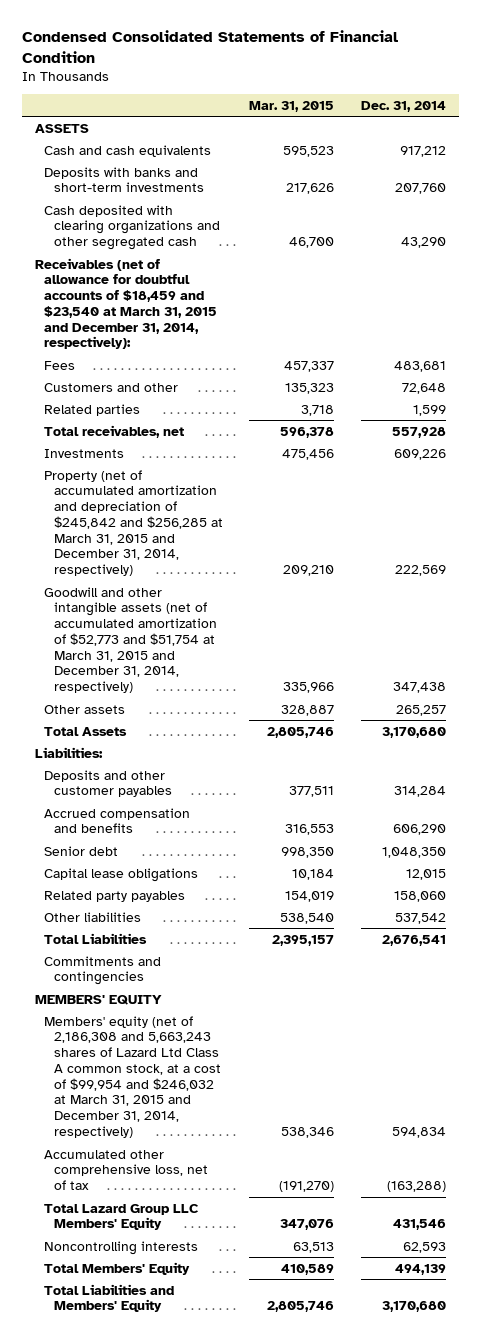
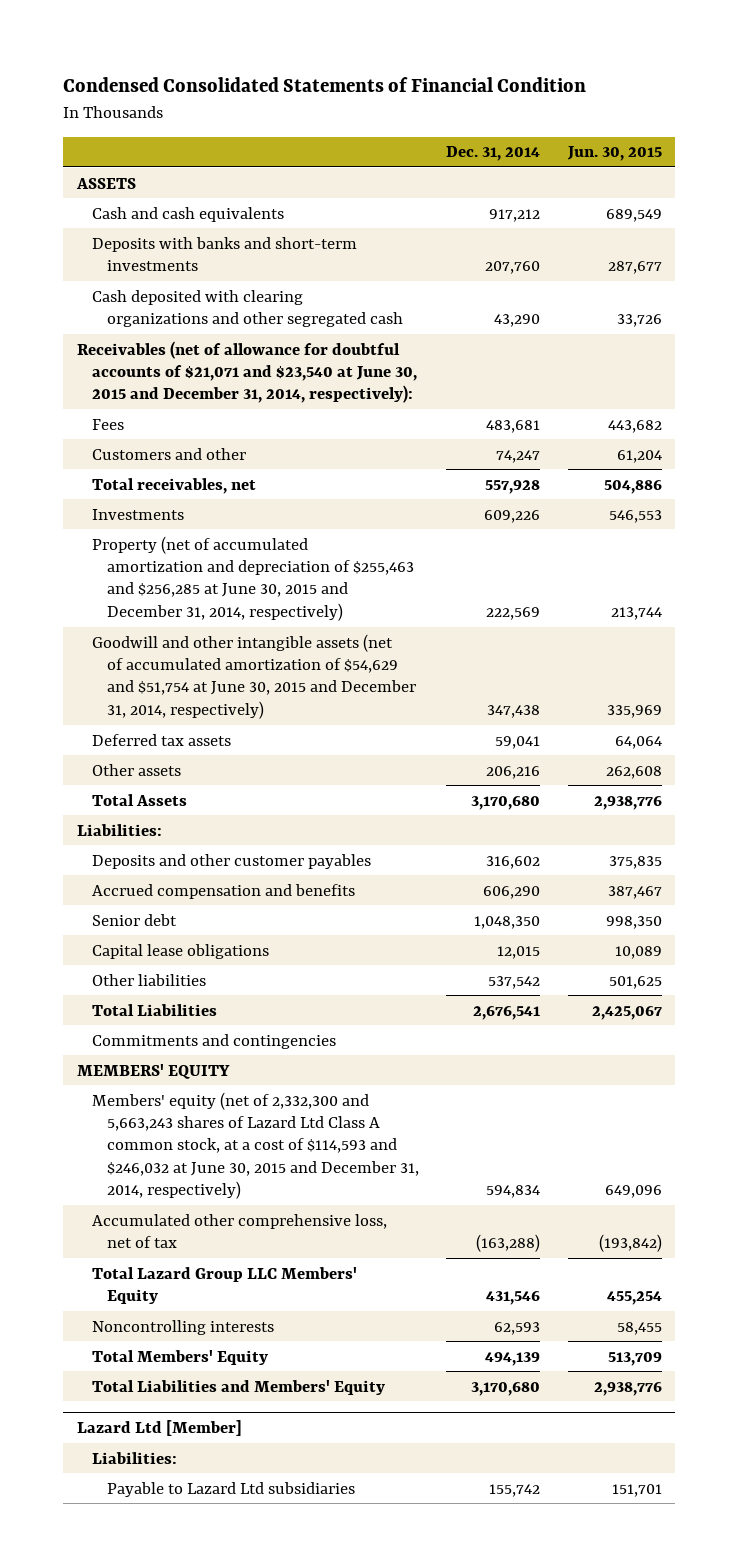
[249,100,335,112] Mar. 31, 2015 -> none
none -> [566,146,662,162] Jun. 30, 2015
[34,257,218,350] Receivables (net of allowance for doubtful accounts of $18,459 and $23,540 at March 31, 2015 and December 31, 2014, respectively): -> [76,340,418,404] Receivables (net of allowance for doubtful accounts of $21,071 and $23,540 at June 30, 2015 and December 31, 2014, respectively):
[44,403,141,416] Related parties -> none
[401,382,446,394] 72,648 -> [496,449,541,463] 74,247
[44,469,223,577] Property (net of accumulated amortization and depreciation of $245,842 and $256,285 at March 31, 2015 and December 31, 2014, respectively) -> [92,535,415,621] Property (net of accumulated amortization and depreciation of $255,463 and $256,285 at June 30, 2015 and December 31, 2014, respectively)
[44,586,217,694] Goodwill and other intangible assets (net of accumulated amortization of $52,773 and $51,754 at March 31, 2015 and December 31, 2014, respectively) -> [92,633,417,719] Goodwill and other intangible assets (net of accumulated amortization of $54,629 and $51,754 at June 30, 2015 and December 31, 2014, respectively)
none -> [92,733,232,746] Deferred tax assets
[395,704,446,716] 265,257 -> [486,765,541,779] 206,216
[393,786,446,798] 314,284 -> [486,855,541,869] 316,602
[44,890,186,902] Related party payables -> none
[44,1015,221,1138] Members' equity (net of 2,186,308 and 5,663,243 shares of Lazard Ltd Class A common stock, at a cost of $99,954 and $246,032 at March 31, 2015 and December 31, 2014, respectively) -> [92,1091,420,1200] Members' equity (net of 2,332,300 and 5,663,243 shares of Lazard Ltd Class A common stock, at a cost of $114,593 and $246,032 at June 30, 2015 and December 31, 2014, respectively)
none -> [76,1419,242,1436] Lazard Ltd [Member]
none -> [92,1451,178,1464] Liabilities:
none -> [107,1481,356,1497] Payable to Lazard Ltd subsidiaries

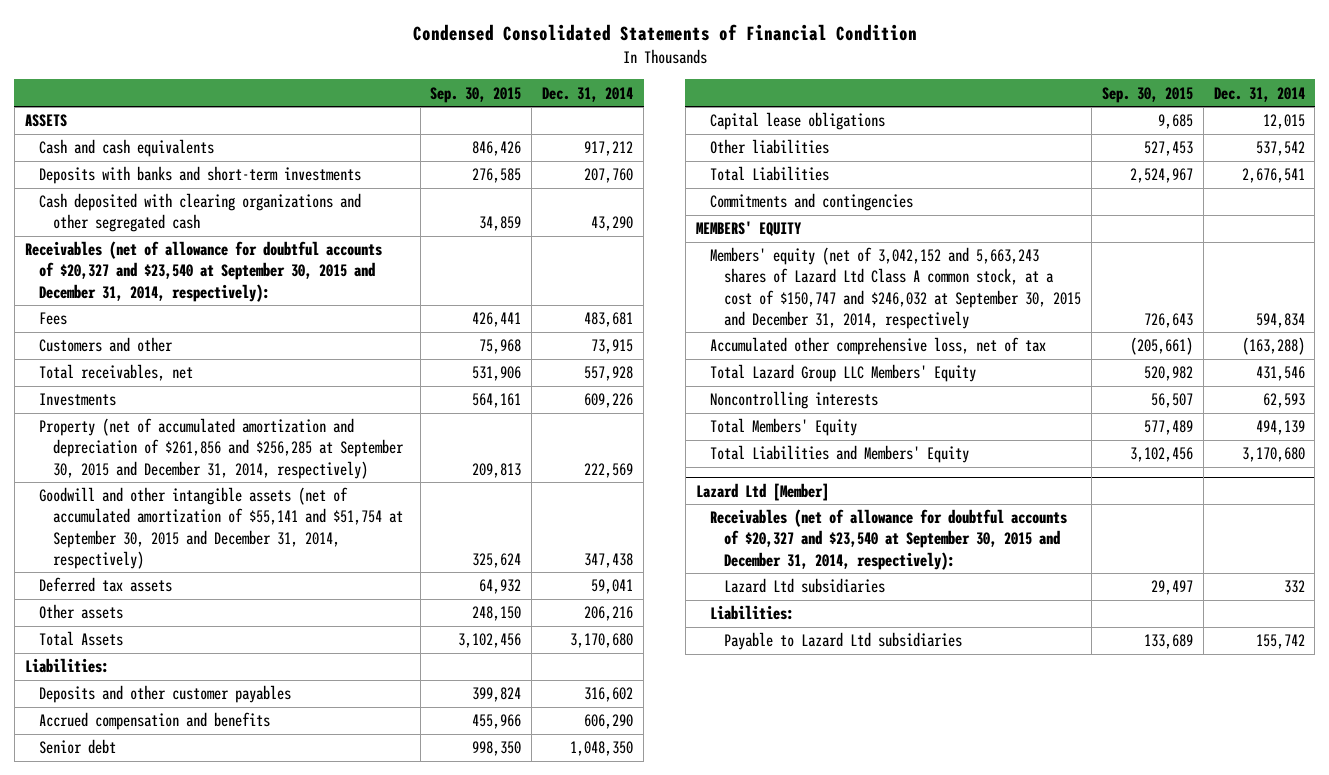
[566,146,662,162] Jun. 30, 2015 -> none
none -> [430,86,522,103] Sep. 30, 2015
[76,340,418,404] Receivables (net of allowance for doubtful accounts of $21,071 and $23,540 at June 30, 2015 and December 31, 2014, respectively): -> [24,241,382,302] Receivables (net of allowance for doubtful accounts of $20,327 and $23,540 at September 30, 2015 and December 31, 2014, respectively):
[496,449,541,463] 74,247 -> [591,339,634,355] 73,915
[92,535,415,621] Property (net of accumulated amortization and depreciation of $255,463 and $256,285 at June 30, 2015 and December 31, 2014, respectively) -> [38,418,404,479] Property (net of accumulated amortization and depreciation of $261,856 and $256,285 at September 30, 2015 and December 31, 2014, respectively)
[92,633,417,719] Goodwill and other intangible assets (net of accumulated amortization of $54,629 and $51,754 at June 30, 2015 and December 31, 2014, respectively) -> [38,487,403,569] Goodwill and other intangible assets (net of accumulated amortization of $55,141 and $51,754 at September 30, 2015 and December 31, 2014, respectively)
[92,1091,420,1200] Members' equity (net of 2,332,300 and 5,663,243 shares of Lazard Ltd Class A common stock, at a cost of $114,593 and $246,032 at June 30, 2015 and December 31, 2014, respectively) -> [709,247,1082,329] Members' equity (net of 3,042,152 and 5,663,243 shares of Lazard Ltd Class A common stock, at a cost of $150,747 and $246,032 at September 30, 2015 and December 31, 2014, respectively
none -> [709,509,1067,570] Receivables (net of allowance for doubtful accounts of $20,327 and $23,540 at September 30, 2015 and December 31, 2014, respectively):
none -> [724,578,886,594] Lazard Ltd subsidiaries

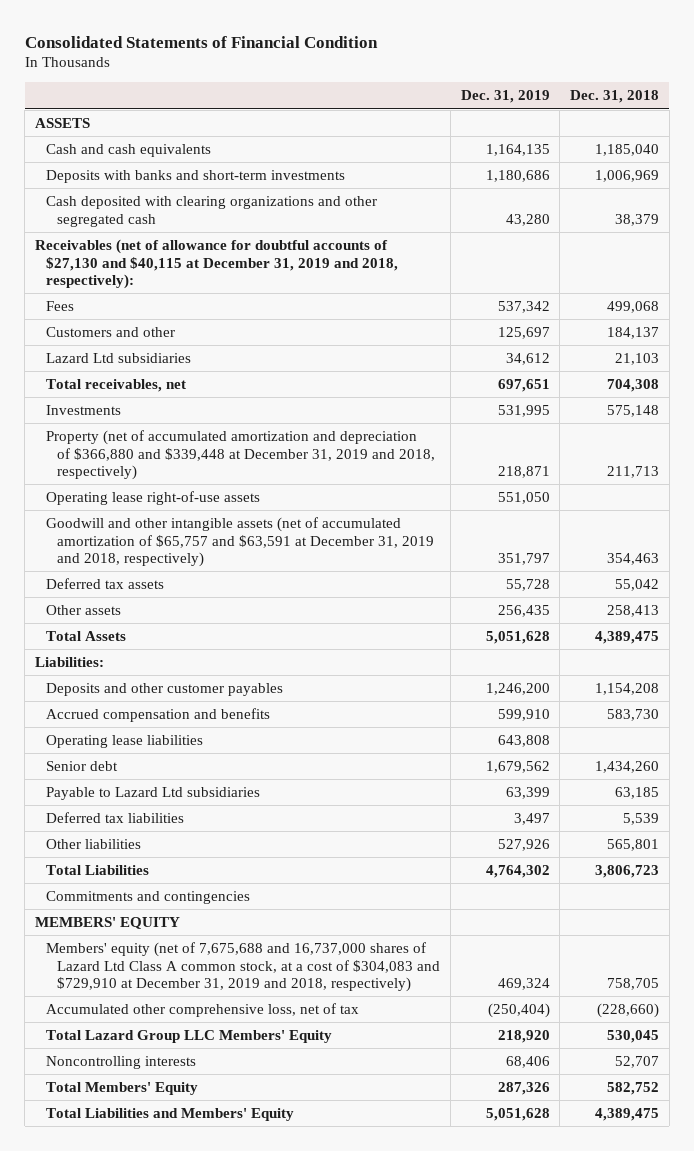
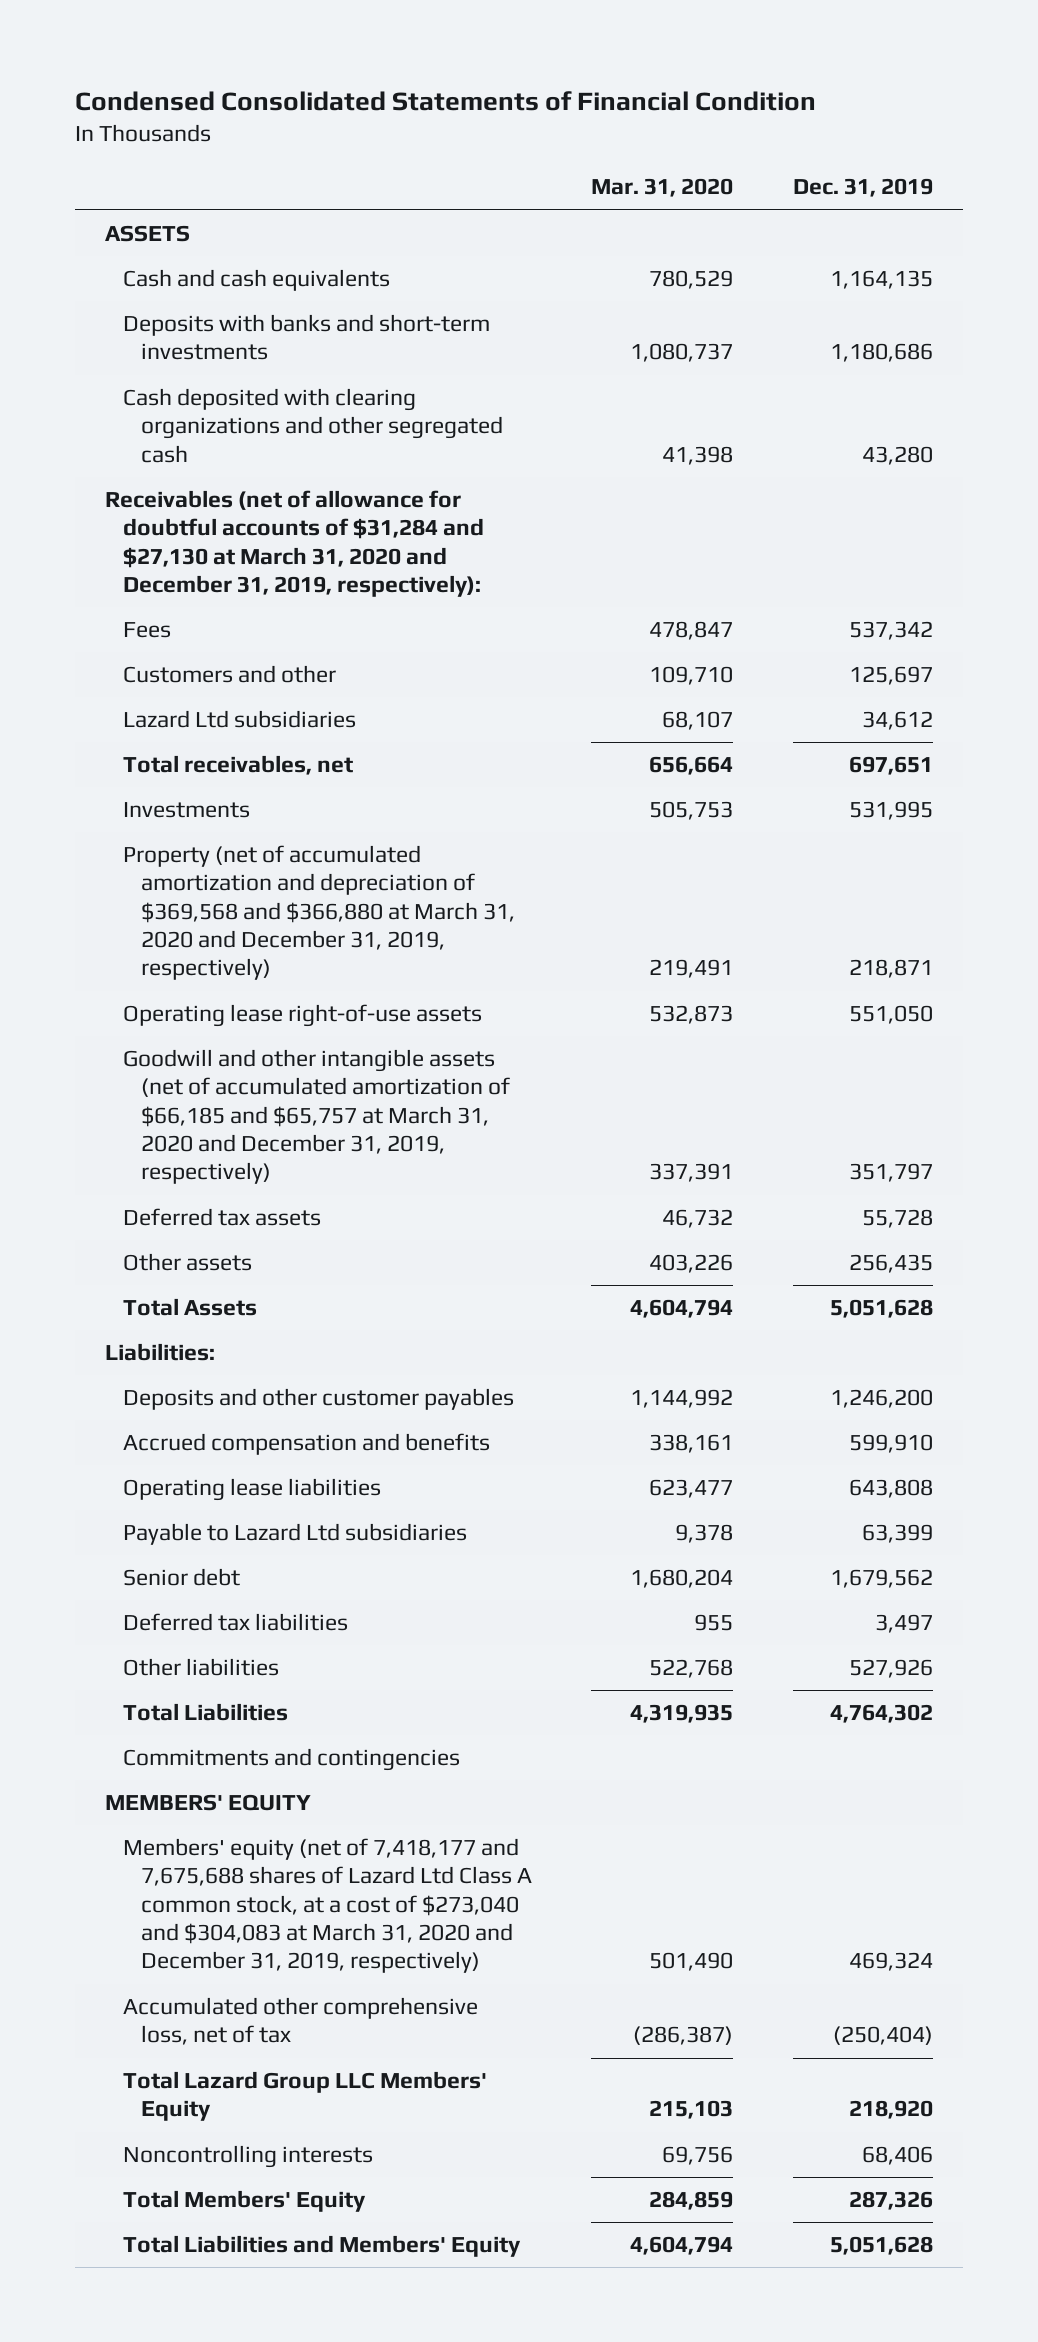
[24,35,378,48] Consolidated Statements of Financial Condition -> [74,91,816,112] Condensed Consolidated Statements of Financial Condition
[570,90,660,104] Dec. 31, 2018 -> none
none -> [591,178,734,198] Mar. 31, 2020
[34,238,398,290] Receivables (net of allowance for doubtful accounts of $27,130 and $40,115 at December 31, 2019 and 2018, respectively): -> [104,490,484,598] Receivables (net of allowance for doubtful accounts of $31,284 and $27,130 at March 31, 2020 and December 31, 2019, respectively):
[45,429,435,481] Property (net of accumulated amortization and depreciation of $366,880 and $339,448 at December 31, 2019 and 2018, respectively) -> [122,845,515,981] Property (net of accumulated amortization and depreciation of $369,568 and $366,880 at March 31, 2020 and December 31, 2019, respectively)
[45,516,434,568] Goodwill and other intangible assets (net of accumulated amortization of $65,757 and $63,591 at December 31, 2019 and 2018, respectively) -> [122,1049,510,1185] Goodwill and other intangible assets (net of accumulated amortization of $66,185 and $65,757 at March 31, 2020 and December 31, 2019, respectively)
[45,760,118,771] Senior debt -> [122,1568,240,1587] Senior debt
[45,941,440,993] Members' equity (net of 7,675,688 and 16,737,000 shares of Lazard Ltd Class A common stock, at a cost of $304,083 and $729,910 at December 31, 2019 and 2018, respectively) -> [122,1838,532,1974] Members' equity (net of 7,418,177 and 7,675,688 shares of Lazard Ltd Class A common stock, at a cost of $273,040 and $304,083 at March 31, 2020 and December 31, 2019, respectively)

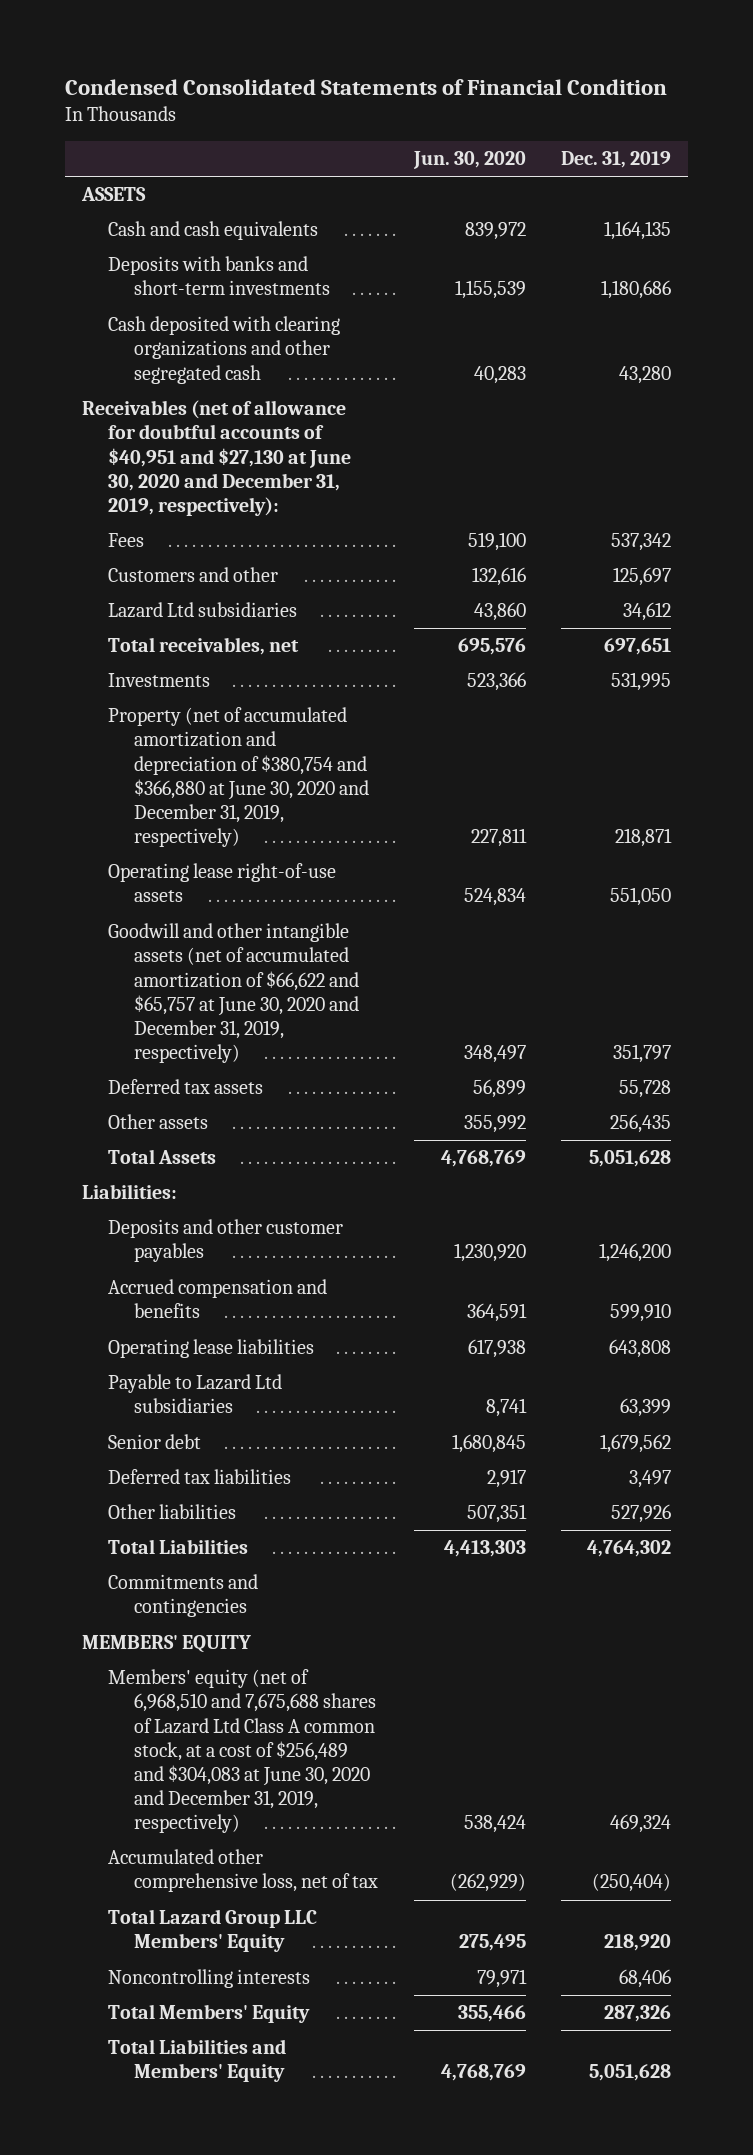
[591,178,734,198] Mar. 31, 2020 -> none
none -> [412,151,526,170] Jun. 30, 2020
[104,490,484,598] Receivables (net of allowance for doubtful accounts of $31,284 and $27,130 at March 31, 2020 and December 31, 2019, respectively): -> [82,400,352,516] Receivables (net of allowance for doubtful accounts of $40,951 and $27,130 at June 30, 2020 and December 31, 2019, respectively):
[122,845,515,981] Property (net of accumulated amortization and depreciation of $369,568 and $366,880 at March 31, 2020 and December 31, 2019, respectively) -> [108,707,370,847] Property (net of accumulated amortization and depreciation of $380,754 and $366,880 at June 30, 2020 and December 31, 2019, respectively)
[122,1049,510,1185] Goodwill and other intangible assets (net of accumulated amortization of $66,185 and $65,757 at March 31, 2020 and December 31, 2019, respectively) -> [108,923,360,1063] Goodwill and other intangible assets (net of accumulated amortization of $66,622 and $65,757 at June 30, 2020 and December 31, 2019, respectively)
[122,1838,532,1974] Members' equity (net of 7,418,177 and 7,675,688 shares of Lazard Ltd Class A common stock, at a cost of $273,040 and $304,083 at March 31, 2020 and December 31, 2019, respectively) -> [108,1669,377,1833] Members' equity (net of 6,968,510 and 7,675,688 shares of Lazard Ltd Class A common stock, at a cost of $256,489 and $304,083 at June 30, 2020 and December 31, 2019, respectively)

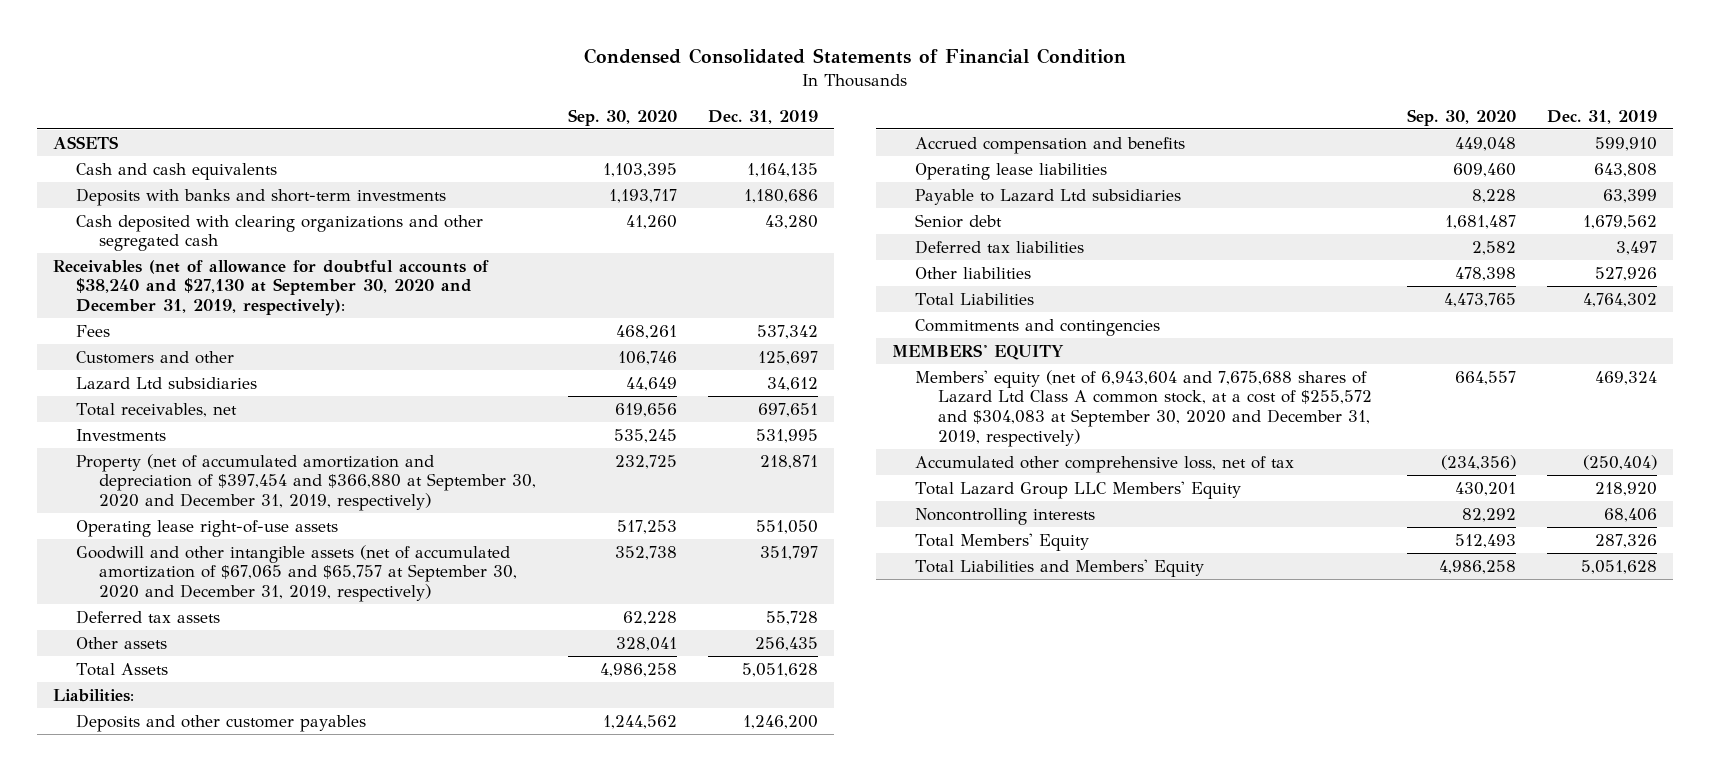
[412,151,526,170] Jun. 30, 2020 -> none
none -> [567,108,677,126] Sep. 30, 2020
[82,400,352,516] Receivables (net of allowance for doubtful accounts of $40,951 and $27,130 at June 30, 2020 and December 31, 2019, respectively): -> [52,259,489,316] Receivables (net of allowance for doubtful accounts of $38,240 and $27,130 at September 30, 2020 and December 31, 2019, respectively):
[108,707,370,847] Property (net of accumulated amortization and depreciation of $380,754 and $366,880 at June 30, 2020 and December 31, 2019, respectively) -> [75,453,537,511] Property (net of accumulated amortization and depreciation of $397,454 and $366,880 at September 30, 2020 and December 31, 2019, respectively)
[108,923,360,1063] Goodwill and other intangible assets (net of accumulated amortization of $66,622 and $65,757 at June 30, 2020 and December 31, 2019, respectively) -> [75,544,518,602] Goodwill and other intangible assets (net of accumulated amortization of $67,065 and $65,757 at September 30, 2020 and December 31, 2019, respectively)
[108,1669,377,1833] Members' equity (net of 6,968,510 and 7,675,688 shares of Lazard Ltd Class A common stock, at a cost of $256,489 and $304,083 at June 30, 2020 and December 31, 2019, respectively) -> [914,369,1373,447] Members' equity (net of 6,943,604 and 7,675,688 shares of Lazard Ltd Class A common stock, at a cost of $255,572 and $304,083 at September 30, 2020 and December 31, 2019, respectively)

